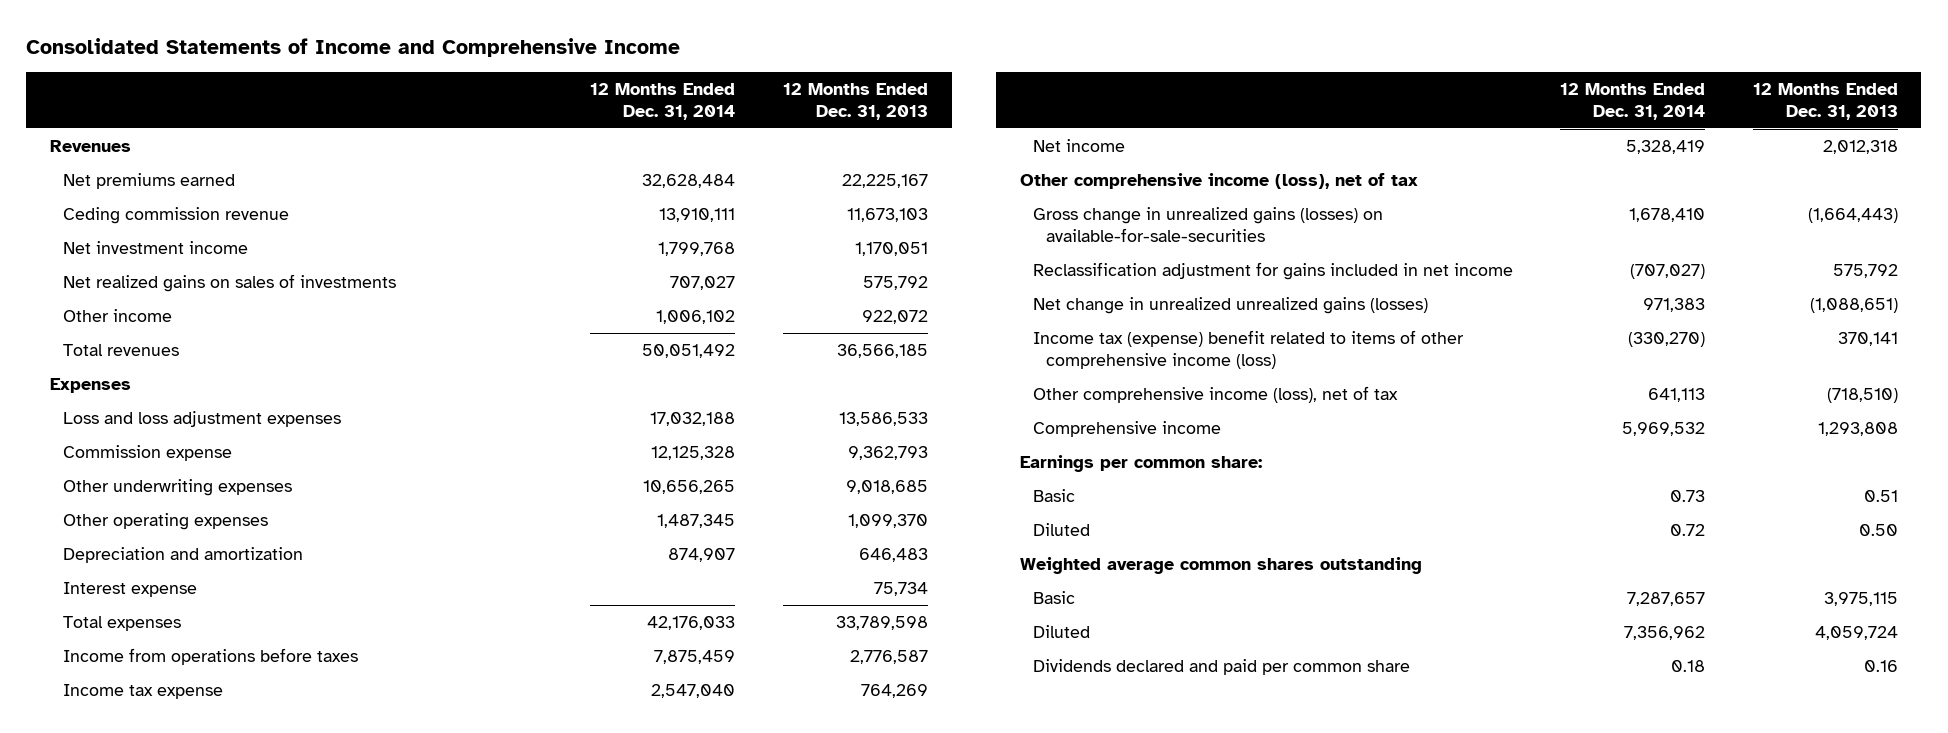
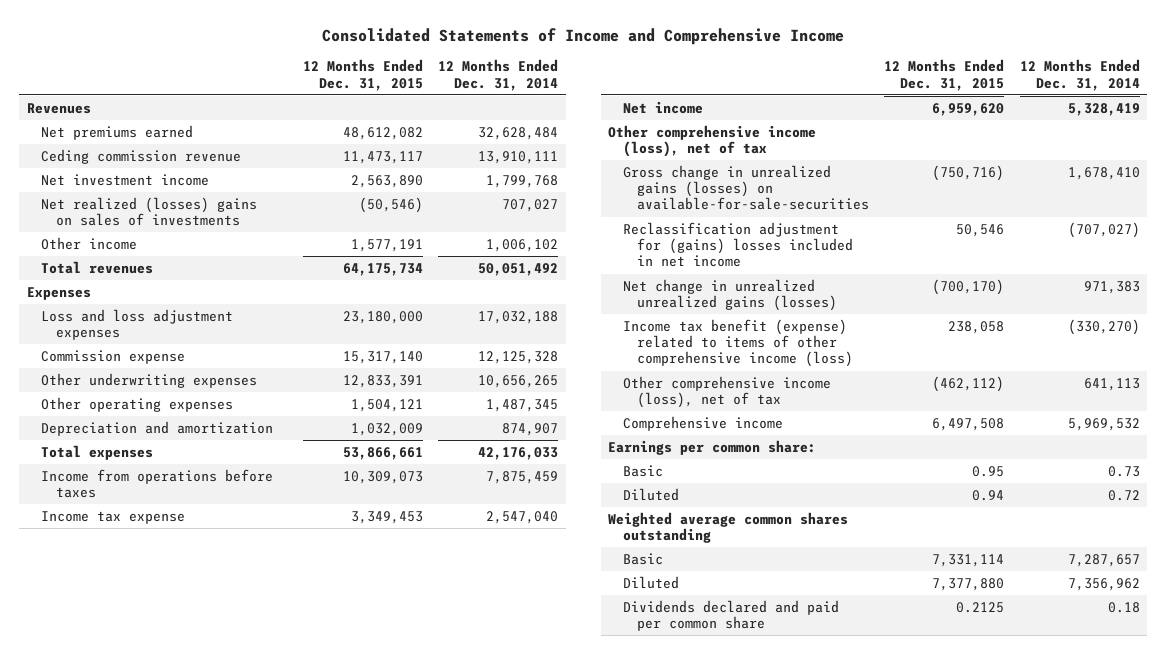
[782,83,928,120] 12 Months Ended Dec. 31, 2013 -> none
none -> [302,59,423,91] 12 Months Ended Dec. 31, 2015
[62,274,396,293] Net realized gains on sales of investments -> [41,196,258,227] Net realized (losses) gains on sales of investments
[62,582,197,598] Interest expense -> none
[1032,262,1513,281] Reclassification adjustment for gains included in net income -> [622,221,854,268] Reclassification adjustment for (gains) losses included in net income
[1032,330,1464,369] Income tax (expense) benefit related to items of other comprehensive income (loss) -> [622,318,854,368] Income tax benefit (expense) related to items of other comprehensive income (loss)

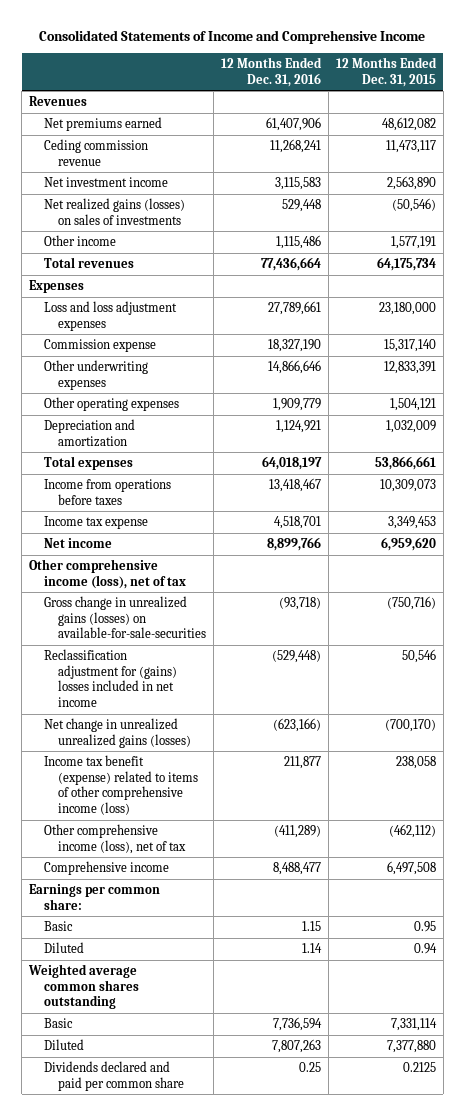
[438,59,559,91] 12 Months Ended Dec. 31, 2014 -> none
none -> [221,57,323,87] 12 Months Ended Dec. 31, 2016
[41,196,258,227] Net realized (losses) gains on sales of investments -> [43,198,185,225] Net realized gains (losses) on sales of investments

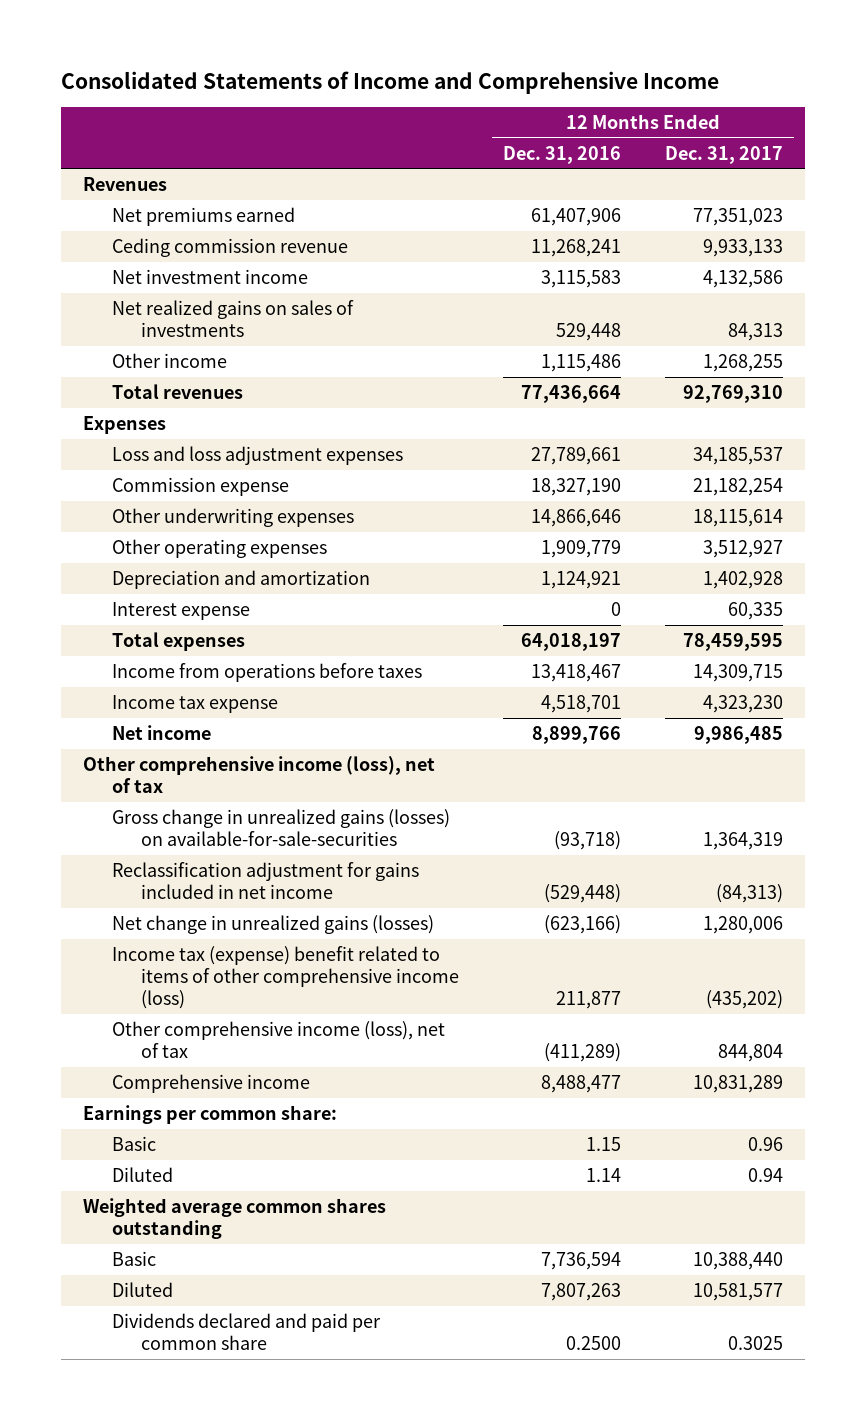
[335,57,437,87] 12 Months Ended Dec. 31, 2015 -> none
none -> [665,145,784,164] Dec. 31, 2017
[43,198,185,225] Net realized gains (losses) on sales of investments -> [111,299,354,338] Net realized gains on sales of investments
none -> [111,601,250,620] Interest expense
[43,649,178,707] Reclassification adjustment for (gains) losses included in net income -> [111,861,419,900] Reclassification adjustment for gains included in net income
[43,718,192,748] Net change in unrealized unrealized gains (losses) -> [111,914,434,934] Net change in unrealized gains (losses)
[43,755,199,815] Income tax benefit (expense) related to items of other comprehensive income (loss) -> [111,945,459,1010] Income tax (expense) benefit related to items of other comprehensive income (loss)
[299,1062,322,1073] 0.25 -> [565,1336,621,1351] 0.2500

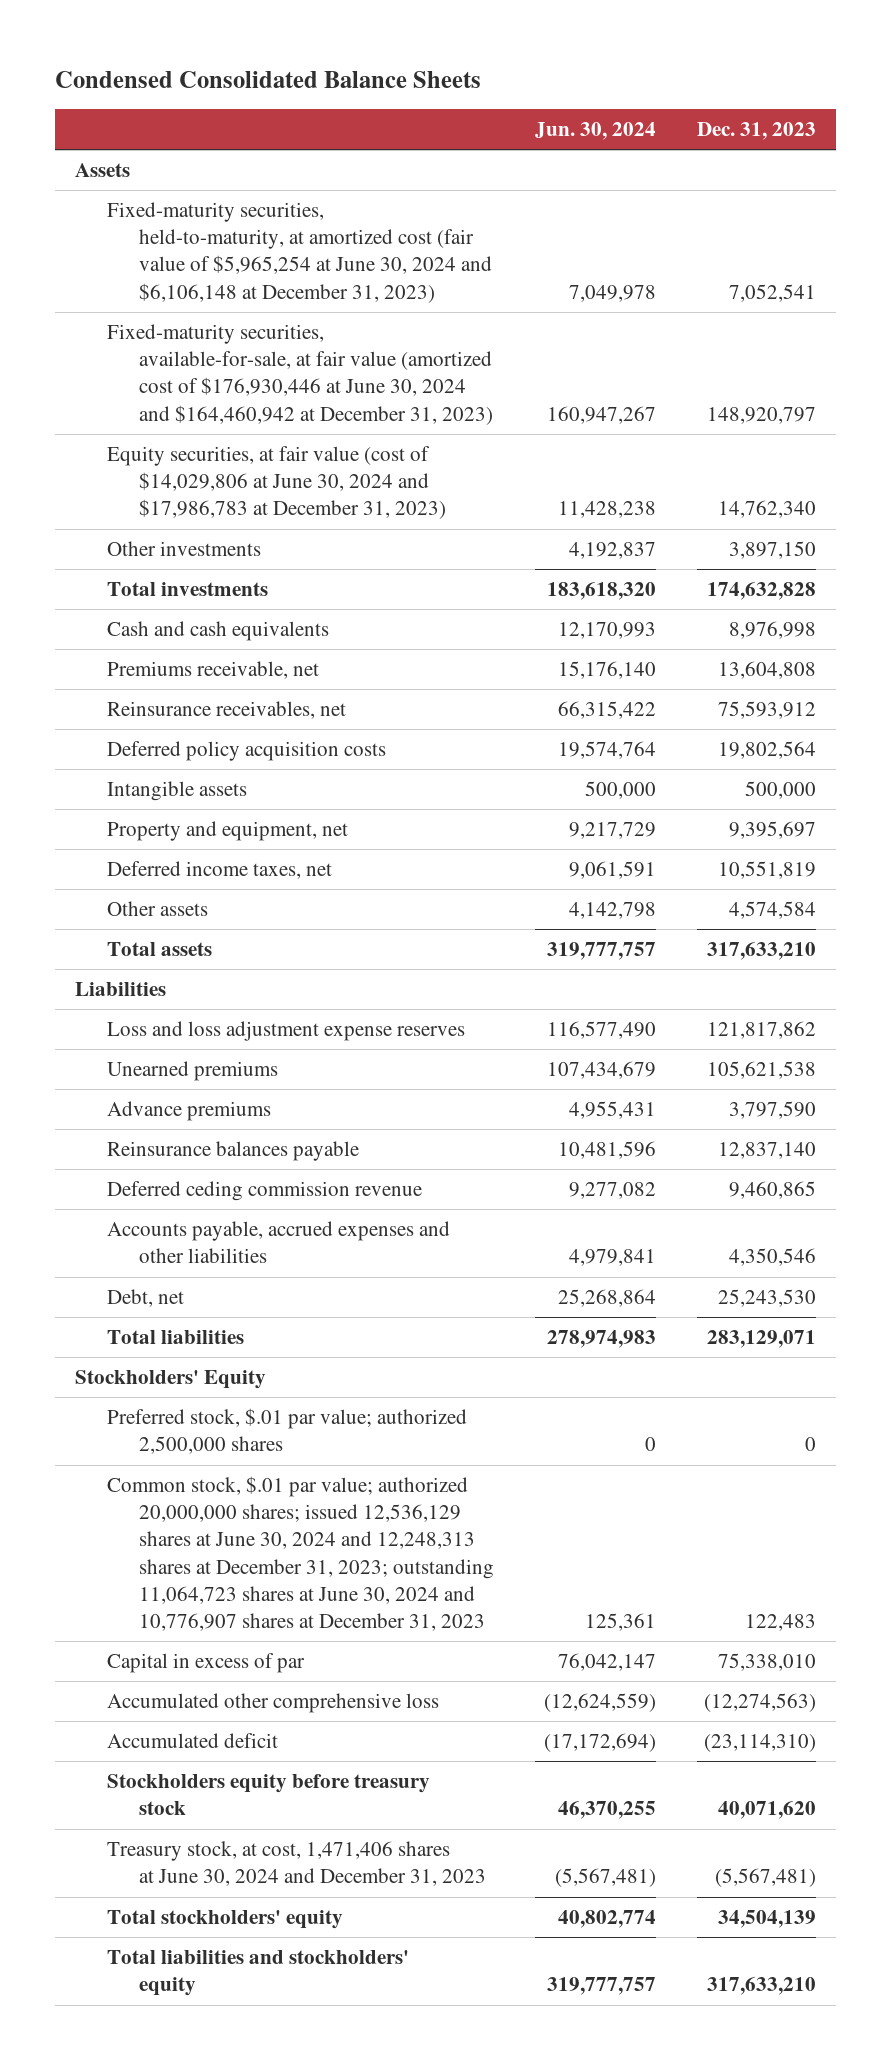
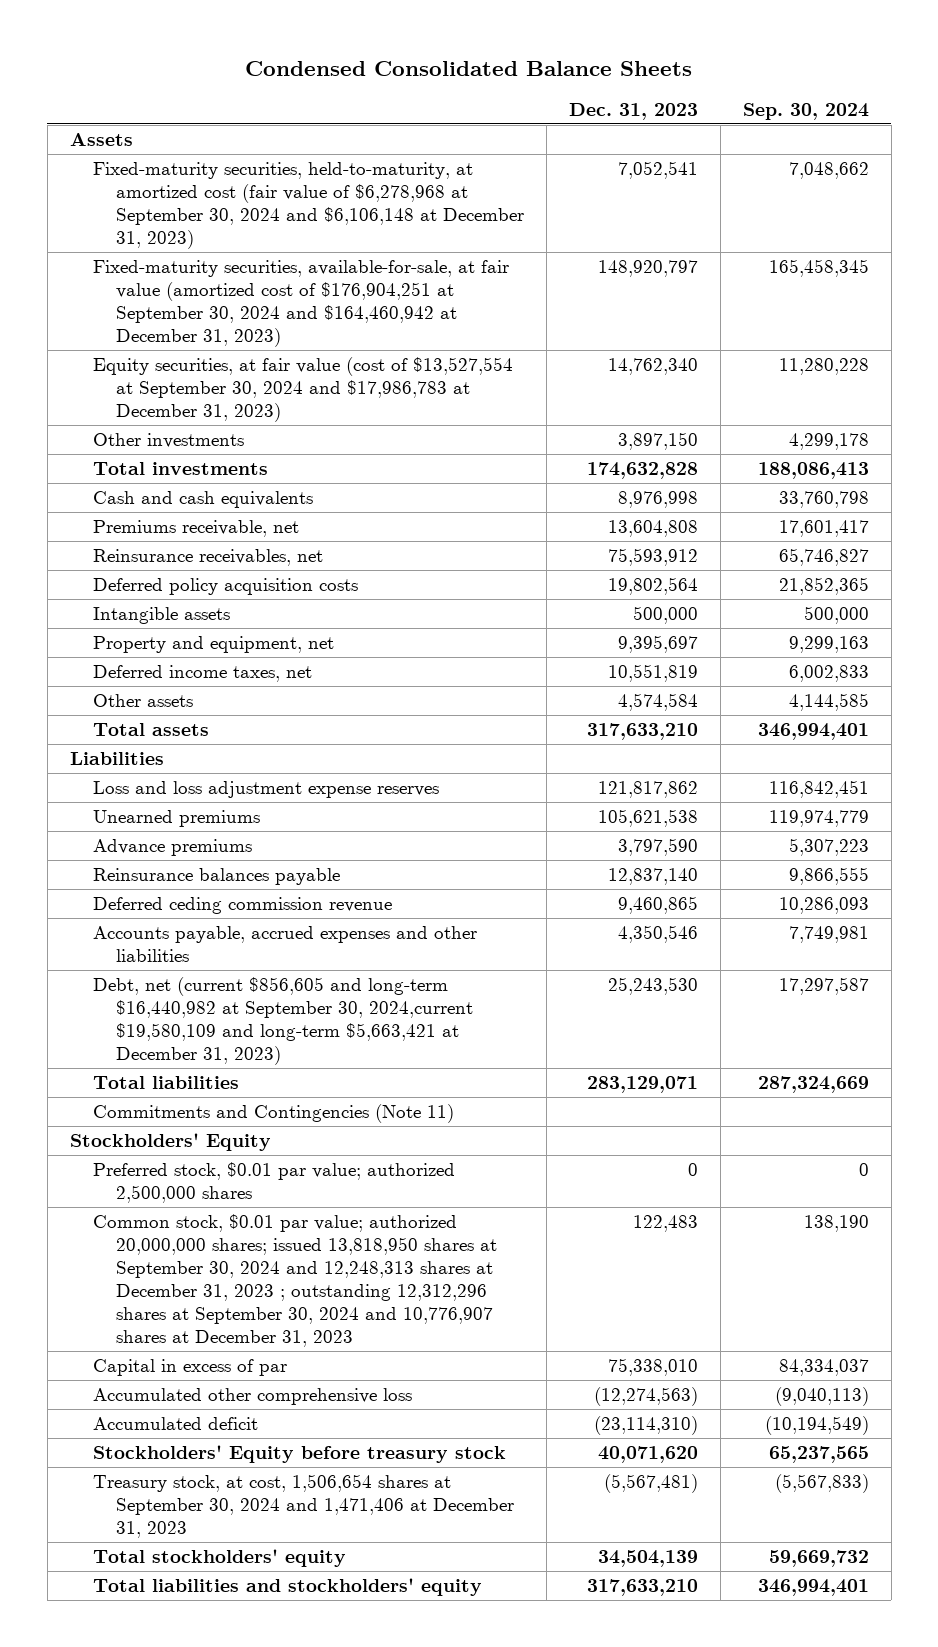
[535,122,657,141] Jun. 30, 2024 -> none
none -> [742,102,869,120] Sep. 30, 2024
[107,202,493,303] Fixed-maturity securities, held-to-maturity, at amortized cost (fair value of $5,965,254 at June 30, 2024 and $6,106,148 at December 31, 2023) -> [92,162,525,250] Fixed-maturity securities, held-to-maturity, at amortized cost (fair value of $6,278,968 at September 30, 2024 and $6,106,148 at December 31, 2023)
[107,324,494,425] Fixed-maturity securities, available-for-sale, at fair value (amortized cost of $176,930,446 at June 30, 2024 and $164,460,942 at December 31, 2023) -> [92,260,509,348] Fixed-maturity securities, available-for-sale, at fair value (amortized cost of $176,904,251 at September 30, 2024 and $164,460,942 at December 31, 2023)
[107,446,447,520] Equity securities, at fair value (cost of $14,029,806 at June 30, 2024 and $17,986,783 at December 31, 2023) -> [92,357,513,423] Equity securities, at fair value (cost of $13,527,554 at September 30, 2024 and $17,986,783 at December 31, 2023)
[107,1289,185,1308] Debt, net -> [92,977,474,1066] Debt, net (current $856,605 and long-term $16,440,982 at September 30, 2024,current $19,580,109 and long-term $5,663,421 at December 31, 2023)
none -> [92,1104,454,1124] Commitments and Contingencies (Note 11)
[107,1408,468,1455] Preferred stock, $.01 par value; authorized 2,500,000 shares -> [92,1162,455,1204] Preferred stock, $0.01 par value; authorized 2,500,000 shares
[107,1476,495,1631] Common stock, $.01 par value; authorized 20,000,000 shares; issued 12,536,129 shares at June 30, 2024 and 12,248,313 shares at December 31, 2023; outstanding 11,064,723 shares at June 30, 2024 and 10,776,907 shares at December 31, 2023 -> [92,1214,498,1348] Common stock, $0.01 par value; authorized 20,000,000 shares; issued 13,818,950 shares at September 30, 2024 and 12,248,313 shares at December 31, 2023 ; outstanding 12,312,296 shares at September 30, 2024 and 10,776,907 shares at December 31, 2023
[107,1774,431,1816] Stockholders equity before treasury stock -> [92,1445,506,1464] Stockholders' Equity before treasury stock
[107,1841,487,1887] Treasury stock, at cost, 1,471,406 shares at June 30, 2024 and December 31, 2023 -> [92,1474,515,1539] Treasury stock, at cost, 1,506,654 shares at September 30, 2024 and 1,471,406 at December 31, 2023

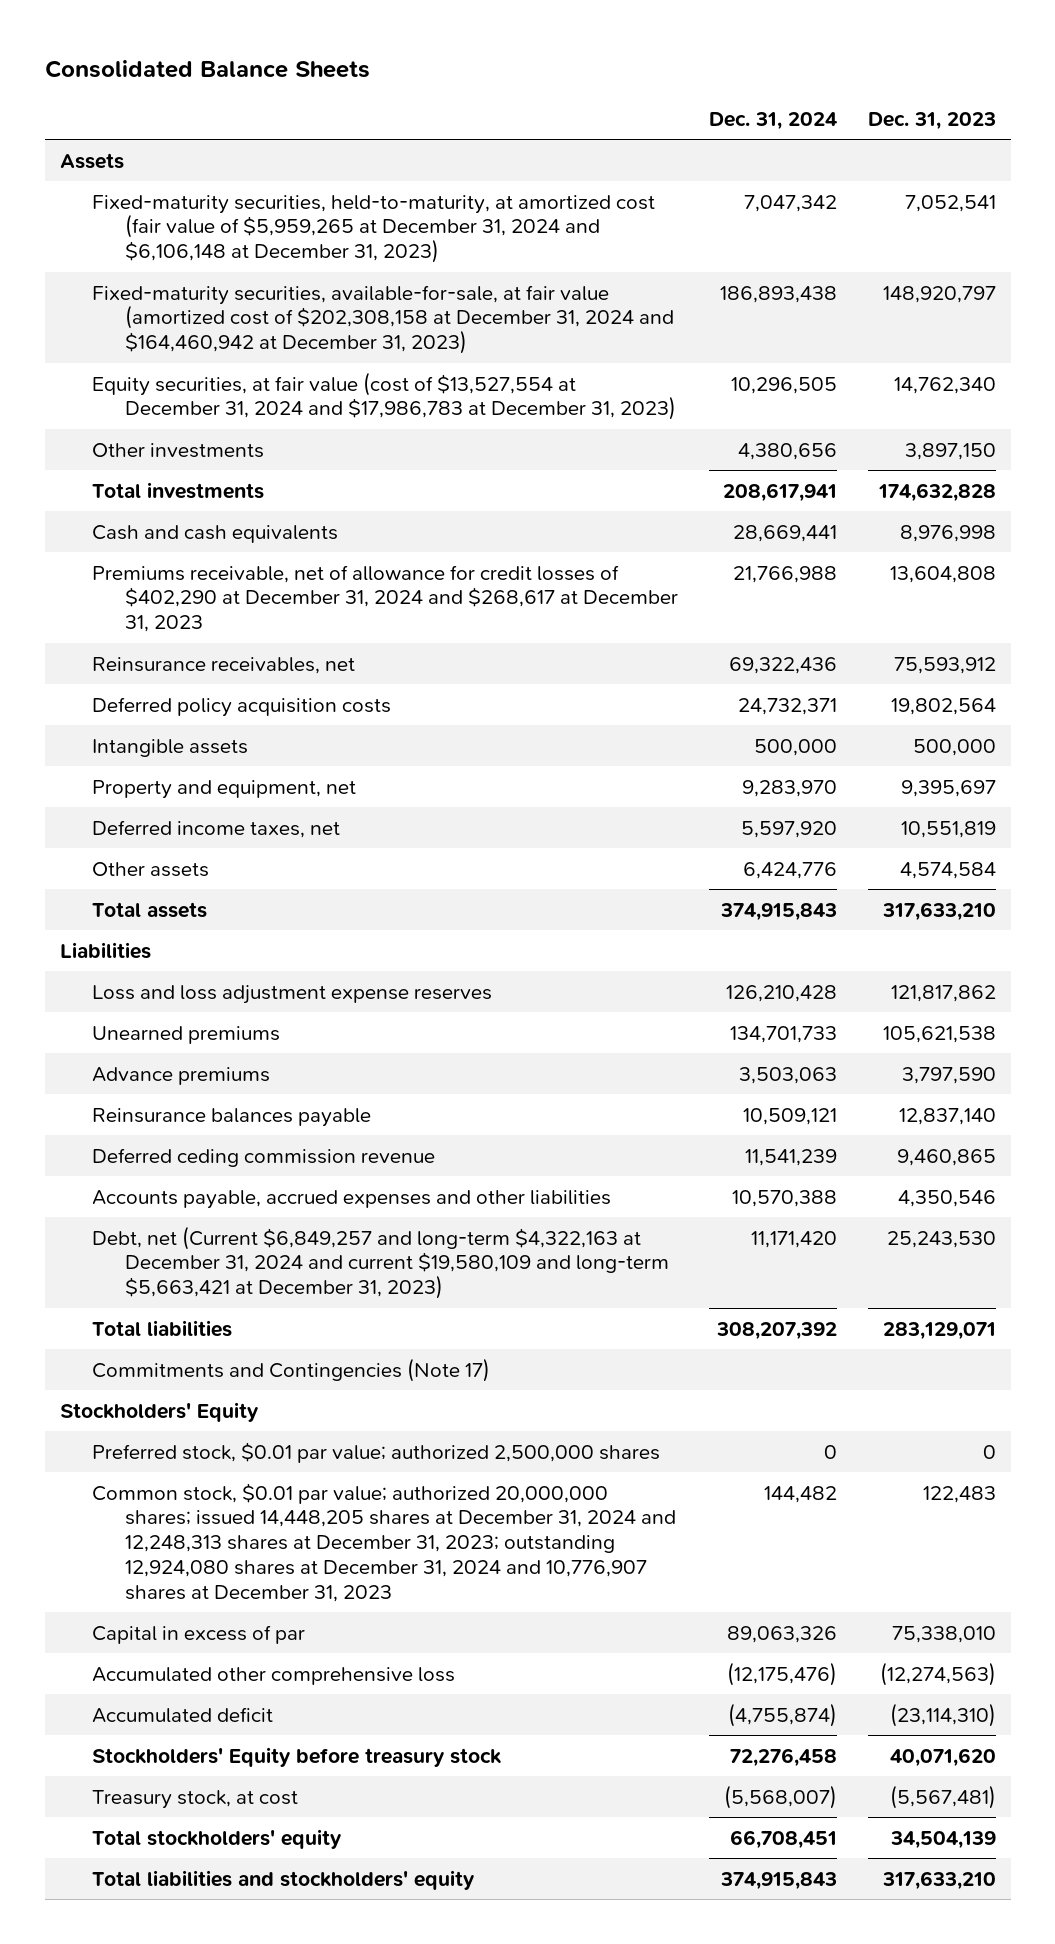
[245,61,693,77] Condensed Consolidated Balance Sheets -> [44,60,370,79] Consolidated Balance Sheets
[742,102,869,120] Sep. 30, 2024 -> none
none -> [708,111,837,130] Dec. 31, 2024
[92,162,525,250] Fixed-maturity securities, held-to-maturity, at amortized cost (fair value of $6,278,968 at September 30, 2024 and $6,106,148 at December 31, 2023) -> [92,194,656,264] Fixed-maturity securities, held-to-maturity, at amortized cost (fair value of $5,959,265 at December 31, 2024 and $6,106,148 at December 31, 2023)
[92,260,509,348] Fixed-maturity securities, available-for-sale, at fair value (amortized cost of $176,904,251 at September 30, 2024 and $164,460,942 at December 31, 2023) -> [92,284,675,355] Fixed-maturity securities, available-for-sale, at fair value (amortized cost of $202,308,158 at December 31, 2024 and $164,460,942 at December 31, 2023)
[92,357,513,423] Equity securities, at fair value (cost of $13,527,554 at September 30, 2024 and $17,986,783 at December 31, 2023) -> [92,371,677,421] Equity securities, at fair value (cost of $13,527,554 at December 31, 2024 and $17,986,783 at December 31, 2023)
[92,520,299,538] Premiums receivable, net -> [92,564,679,633] Premiums receivable, net of allowance for credit losses of $402,290 at December 31, 2024 and $268,617 at December 31, 2023
[92,977,474,1066] Debt, net (current $856,605 and long-term $16,440,982 at September 30, 2024,current $19,580,109 and long-term $5,663,421 at December 31, 2023) -> [92,1225,670,1300] Debt, net (Current $6,849,257 and long-term $4,322,163 at December 31, 2024 and current $19,580,109 and long-term $5,663,421 at December 31, 2023)
[92,1104,454,1124] Commitments and Contingencies (Note 11) -> [92,1357,491,1382] Commitments and Contingencies (Note 17)
[92,1214,498,1348] Common stock, $0.01 par value; authorized 20,000,000 shares; issued 13,818,950 shares at September 30, 2024 and 12,248,313 shares at December 31, 2023 ; outstanding 12,312,296 shares at September 30, 2024 and 10,776,907 shares at December 31, 2023 -> [92,1482,677,1603] Common stock, $0.01 par value; authorized 20,000,000 shares; issued 14,448,205 shares at December 31, 2024 and 12,248,313 shares at December 31, 2023; outstanding 12,924,080 shares at December 31, 2024 and 10,776,907 shares at December 31, 2023
[92,1474,515,1539] Treasury stock, at cost, 1,506,654 shares at September 30, 2024 and 1,471,406 at December 31, 2023 -> [92,1789,299,1809] Treasury stock, at cost

